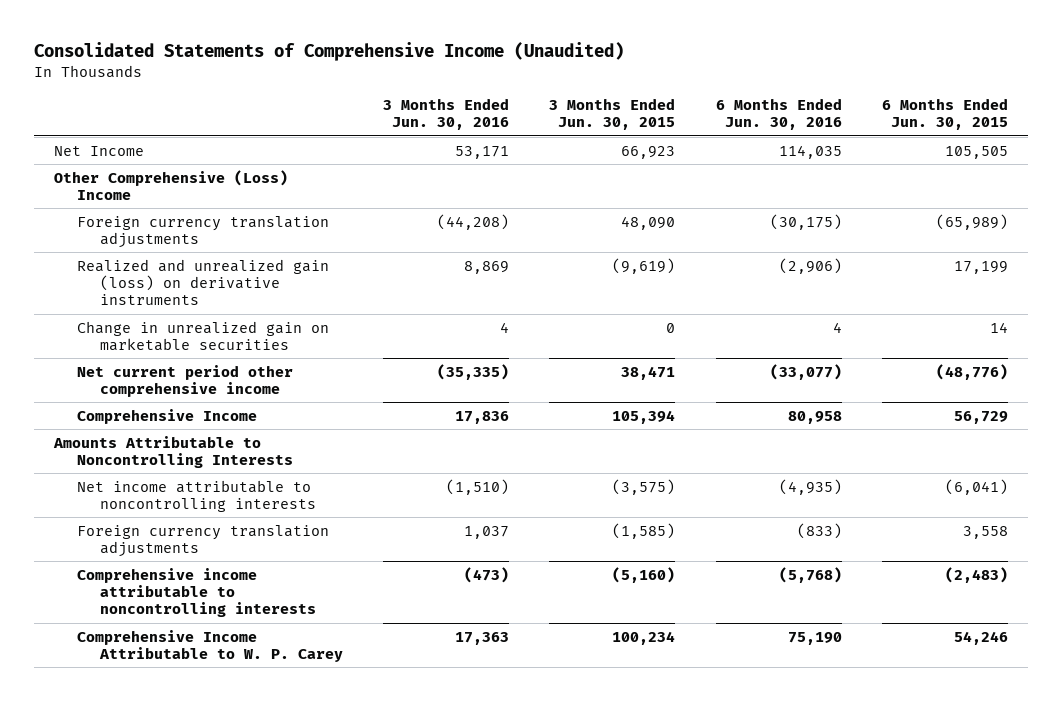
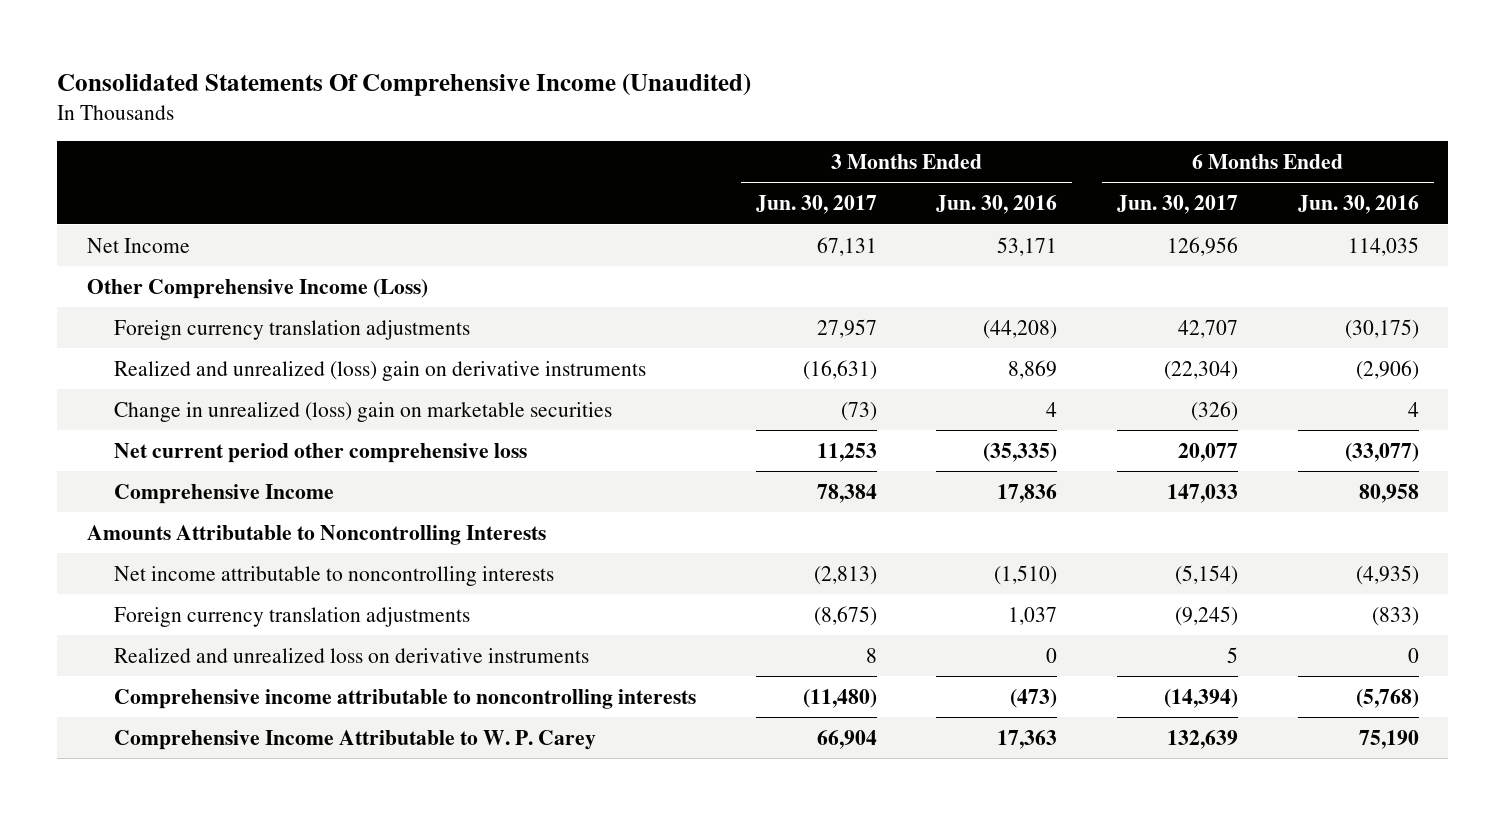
[34,41,625,61] Consolidated Statements of Comprehensive Income (Unaudited) -> [57,72,752,96] Consolidated Statements Of Comprehensive Income (Unaudited)
[549,97,676,131] 3 Months Ended Jun. 30, 2015 -> none
[881,97,1008,131] 6 Months Ended Jun. 30, 2015 -> none
none -> [755,195,877,215] Jun. 30, 2017
none -> [1117,195,1239,215] Jun. 30, 2017
[54,169,289,200] Other Comprehensive (Loss) Income -> [87,278,429,299] Other Comprehensive Income (Loss)
[76,258,329,306] Realized and unrealized gain (loss) on derivative instruments -> [114,360,647,381] Realized and unrealized (loss) gain on derivative instruments
[76,320,329,351] Change in unrealized gain on marketable securities -> [114,401,613,422] Change in unrealized (loss) gain on marketable securities
[76,364,293,397] Net current period other comprehensive income -> [114,442,528,463] Net current period other comprehensive loss
none -> [114,647,590,663] Realized and unrealized loss on derivative instruments

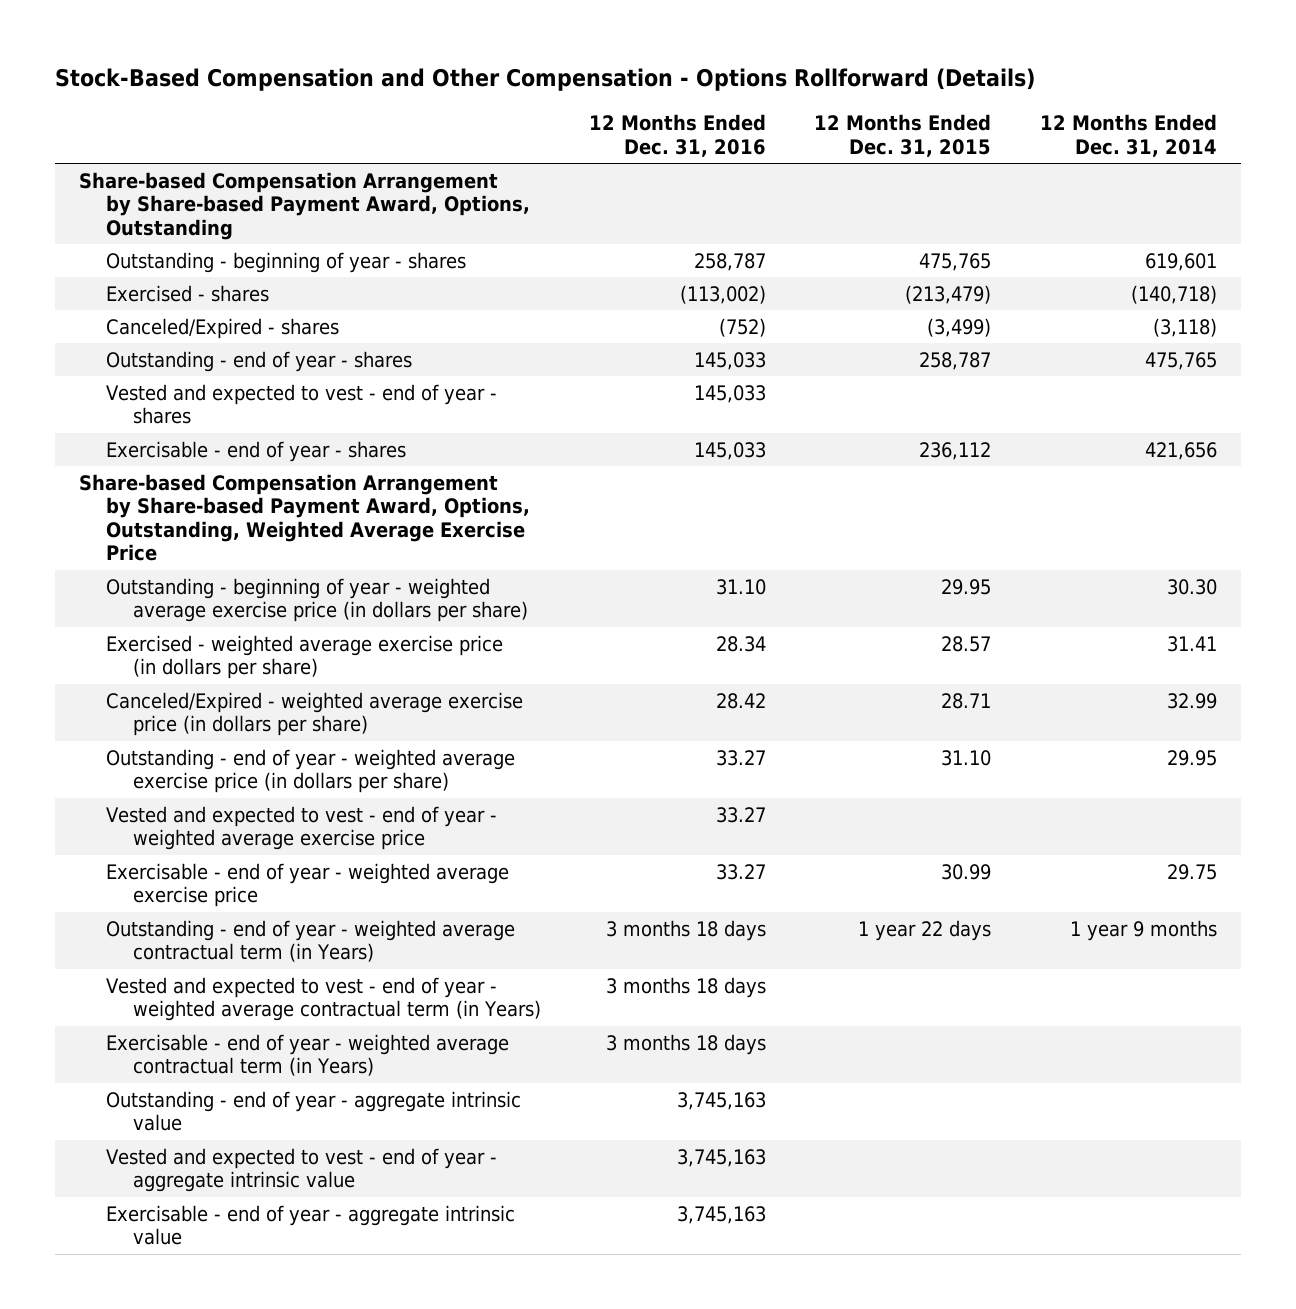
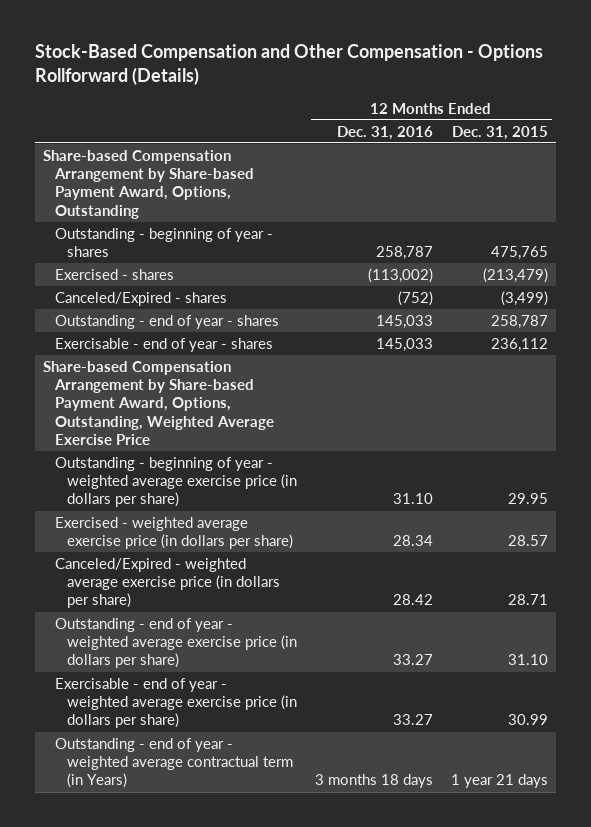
[1039,114,1217,157] 12 Months Ended Dec. 31, 2014 -> none
[105,383,497,425] Vested and expected to vest - end of year - shares -> none
[105,805,497,851] Vested and expected to vest - end of year - weighted average exercise price -> none
[105,976,541,1022] Vested and expected to vest - end of year - weighted average contractual term (in Years) -> none
[105,1033,509,1077] Exercisable - end of year - weighted average contractual term (in Years) -> none
[105,1090,521,1132] Outstanding - end of year - aggregate intrinsic value -> none
[105,1147,497,1193] Vested and expected to vest - end of year - aggregate intrinsic value -> none
[105,1204,515,1246] Exercisable - end of year - aggregate intrinsic value -> none
[105,862,509,908] Exercisable - end of year - weighted average exercise price -> [55,678,298,729] Exercisable - end of year - weighted average exercise price (in dollars per share)
[858,919,992,941] 1 year 22 days -> [450,774,548,789] 1 year 21 days

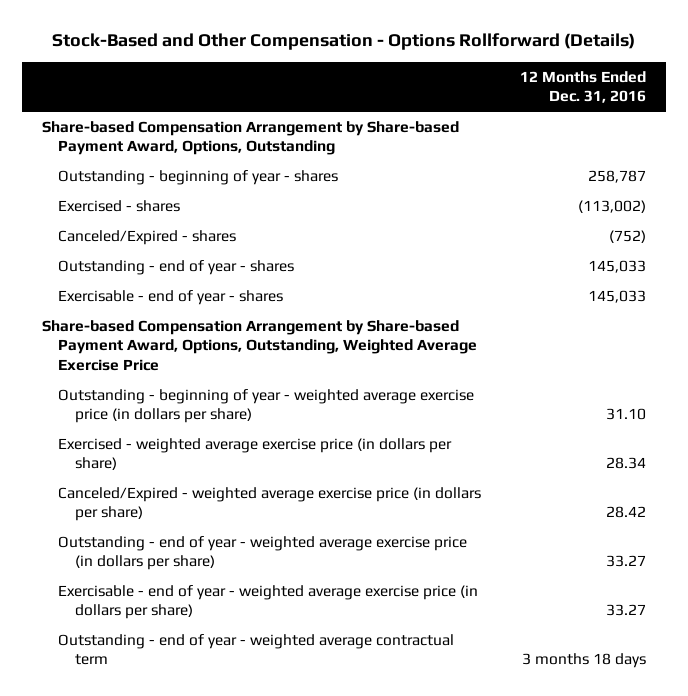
[34,44,543,85] Stock-Based Compensation and Other Compensation - Options Rollforward (Details) -> [52,33,636,51] Stock-Based and Other Compensation - Options Rollforward (Details)
[451,125,548,140] Dec. 31, 2015 -> none
[55,738,294,789] Outstanding - end of year - weighted average contractual term (in Years) -> [58,634,455,666] Outstanding - end of year - weighted average contractual term

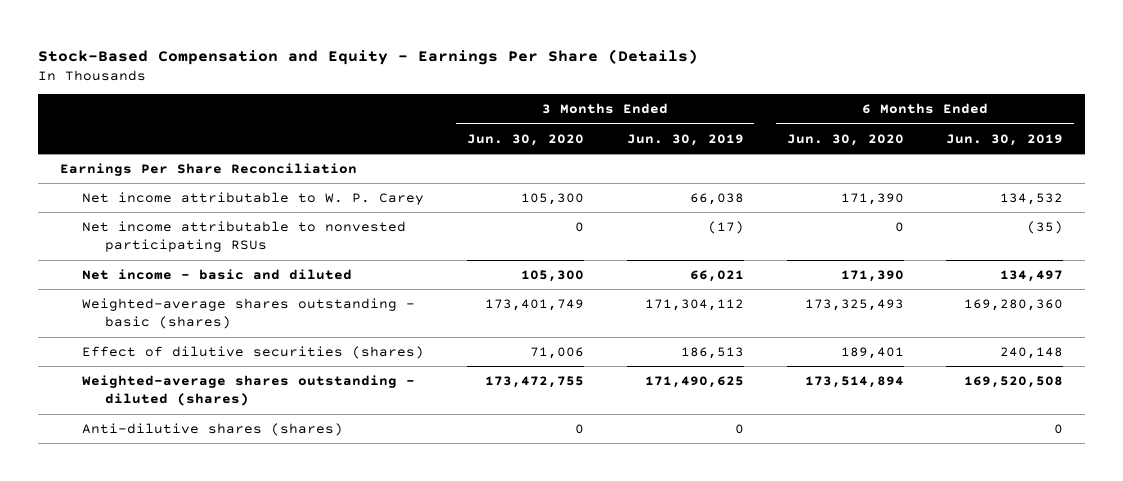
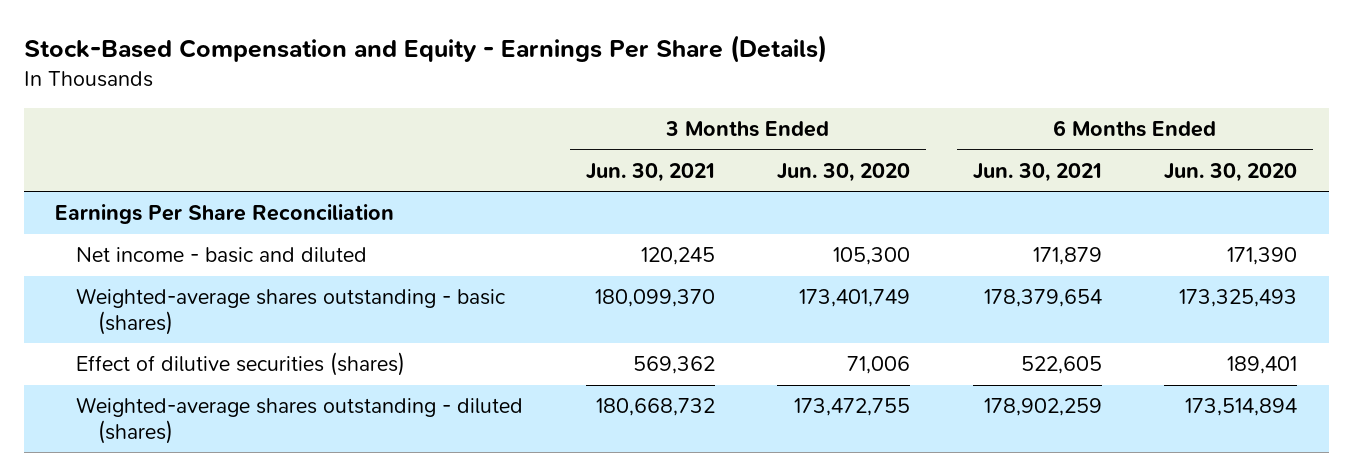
[626,133,744,146] Jun. 30, 2019 -> none
[946,133,1064,146] Jun. 30, 2019 -> none
none -> [585,162,715,182] Jun. 30, 2021
none -> [972,162,1102,182] Jun. 30, 2021
[82,191,425,205] Net income attributable to W. P. Carey -> none
[82,220,407,253] Net income attributable to nonvested participating RSUs -> none
[82,422,344,436] Anti-dilutive shares (shares) -> none

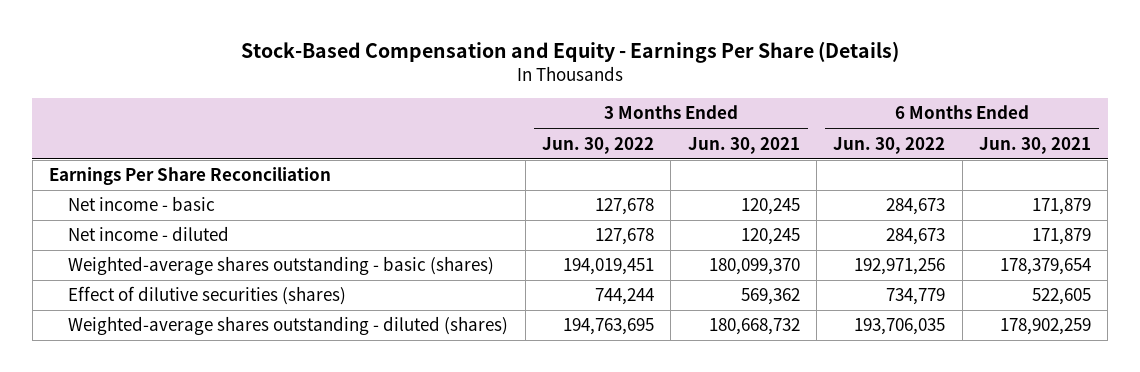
[777,162,911,182] Jun. 30, 2020 -> none
[1164,162,1298,182] Jun. 30, 2020 -> none
none -> [541,136,654,154] Jun. 30, 2022
none -> [833,136,946,154] Jun. 30, 2022
[76,247,368,264] Net income - basic and diluted -> [68,196,216,212] Net income - basic
none -> [68,226,230,242] Net income - diluted

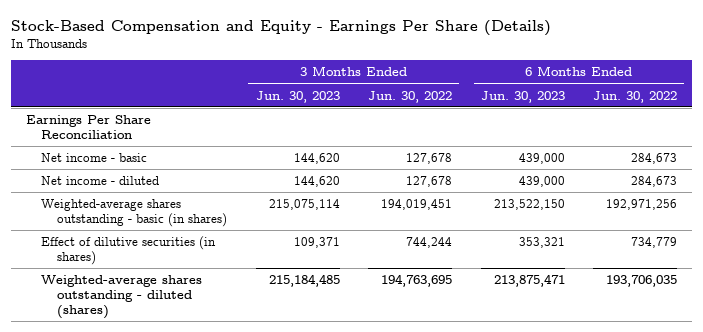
[687,136,800,154] Jun. 30, 2021 -> none
[978,136,1091,154] Jun. 30, 2021 -> none
none -> [255,90,340,103] Jun. 30, 2023
none -> [480,90,565,103] Jun. 30, 2023
[68,256,495,276] Weighted-average shares outstanding - basic (shares) -> [41,198,227,227] Weighted-average shares outstanding - basic (in shares)
[68,286,347,306] Effect of dilutive securities (shares) -> [41,235,217,265] Effect of dilutive securities (in shares)

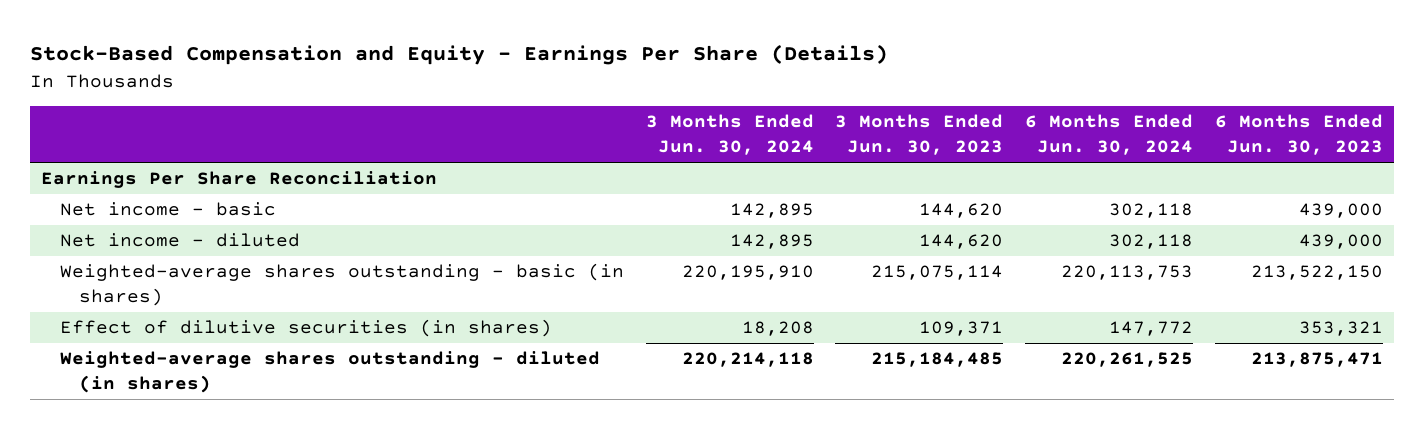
[368,90,453,103] Jun. 30, 2022 -> none
[593,90,678,103] Jun. 30, 2022 -> none
none -> [645,114,814,156] 3 Months Ended Jun. 30, 2024
none -> [1025,114,1194,156] 6 Months Ended Jun. 30, 2024
[41,274,203,319] Weighted-average shares outstanding - diluted (shares) -> [60,351,601,394] Weighted-average shares outstanding - diluted (in shares)

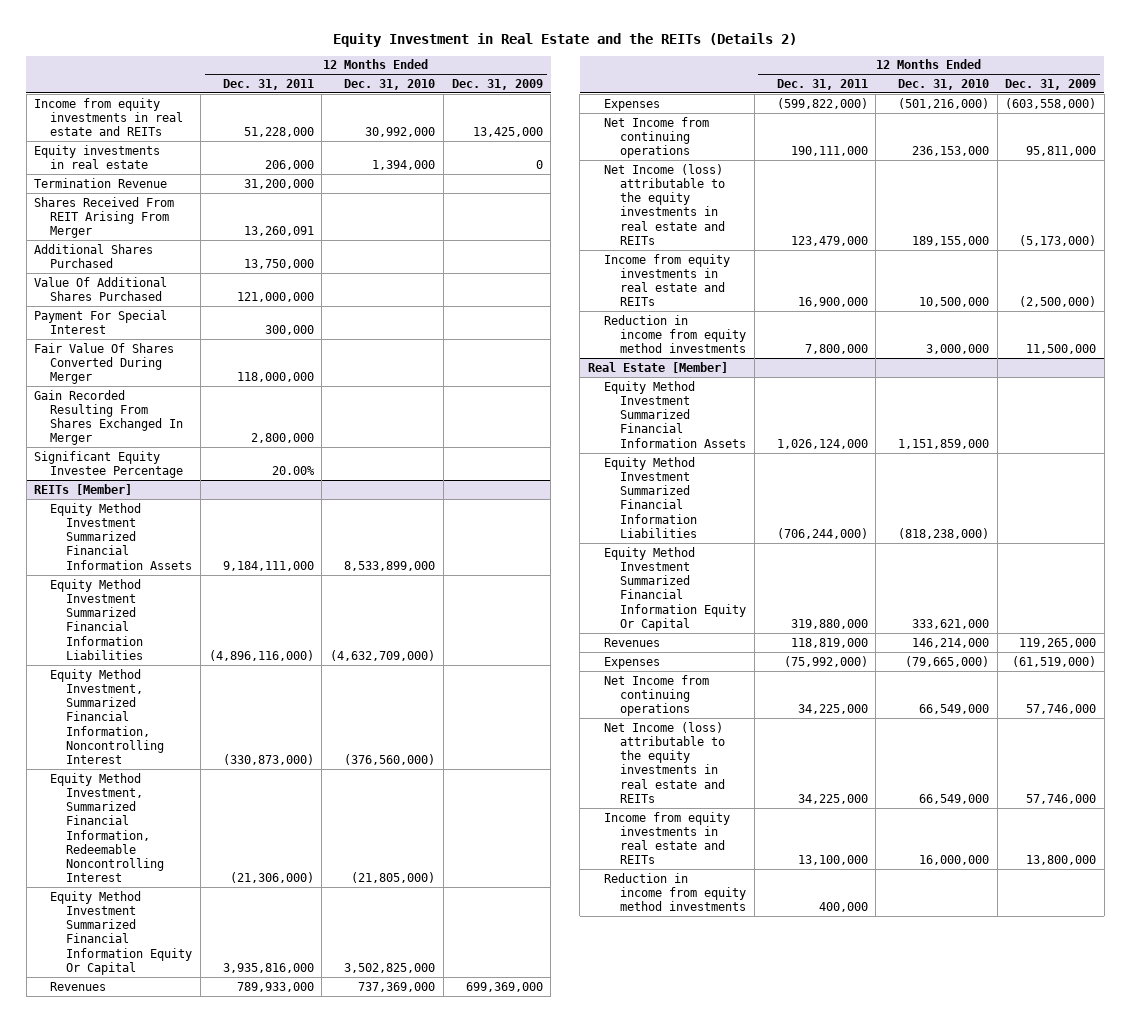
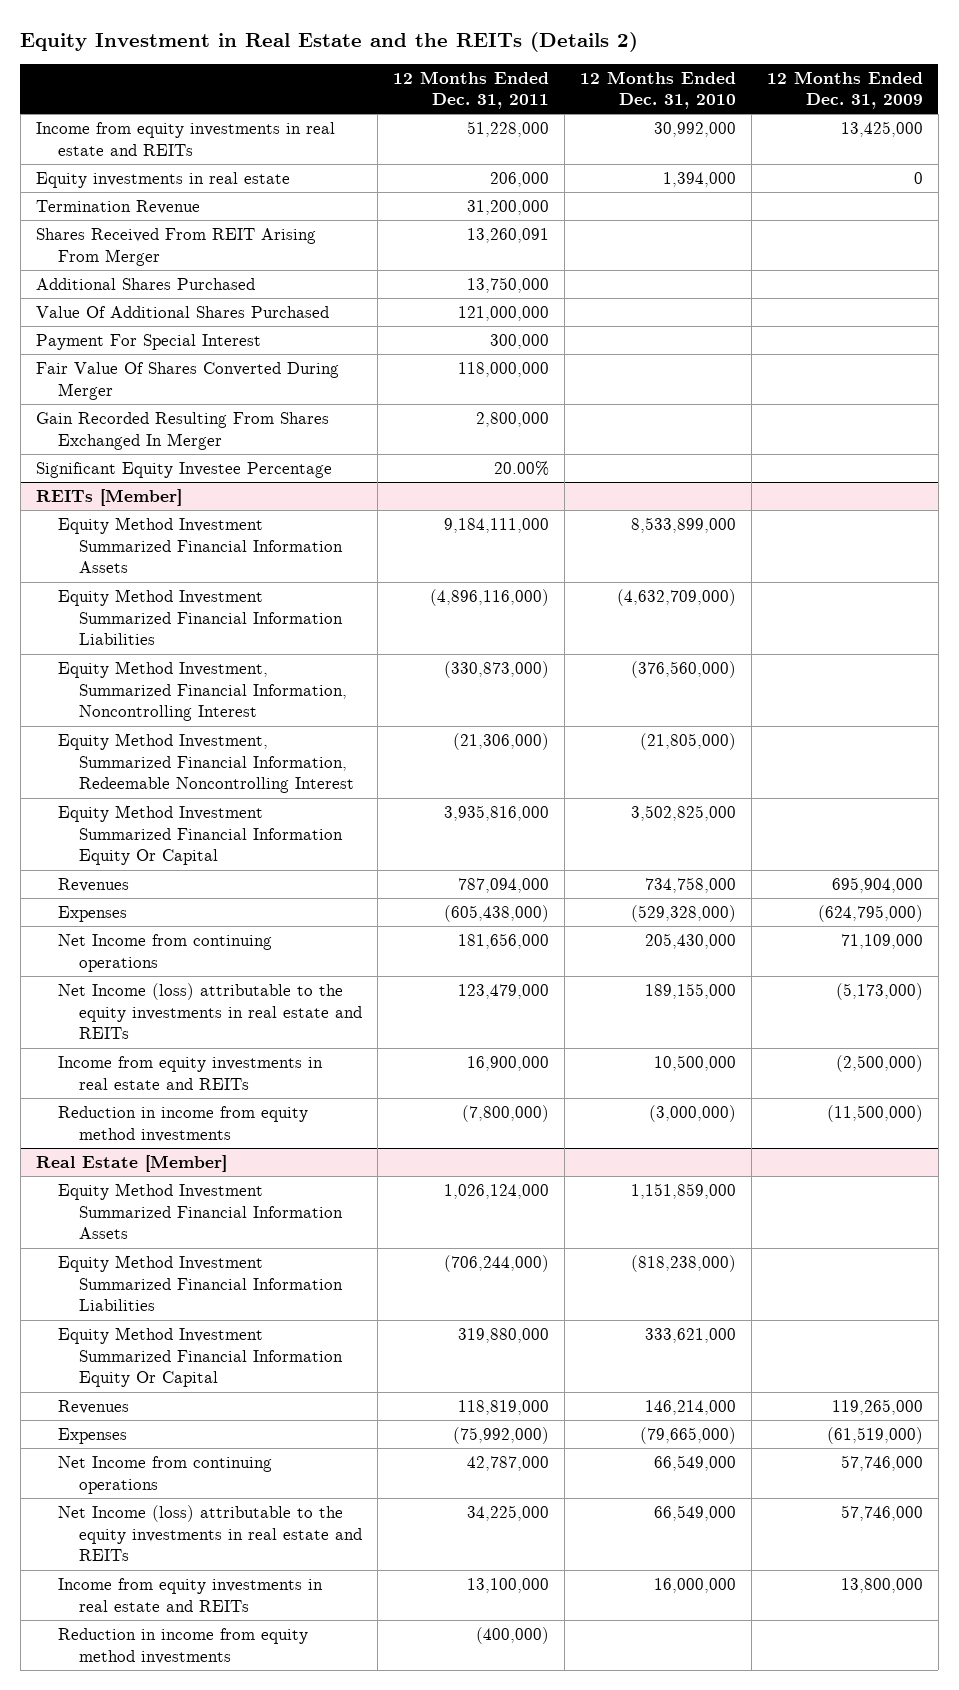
[236,981,314,992] 789,933,000 -> [458,877,550,893] 787,094,000
[358,981,436,992] 737,369,000 -> [645,876,737,893] 734,758,000
[465,981,543,992] 699,369,000 -> [831,876,923,893] 695,904,000
[776,97,868,109] (599,822,000) -> [444,904,550,922] (605,438,000)
[897,97,989,109] (501,216,000) -> [631,904,737,922] (529,328,000)
[1005,97,1097,109] (603,558,000) -> [817,904,923,922] (624,795,000)
[790,146,868,157] 190,111,000 -> [458,932,550,949] 181,656,000
[911,146,989,157] 236,153,000 -> [645,932,737,949] 205,430,000
[1026,146,1097,157] 95,811,000 -> [840,933,923,949] 71,109,000
[804,344,868,355] 7,800,000 -> [462,1104,550,1122] (7,800,000)
[925,344,989,355] 3,000,000 -> [649,1104,737,1122] (3,000,000)
[1026,344,1097,355] 11,500,000 -> [826,1104,923,1122] (11,500,000)
[797,704,868,715] 34,225,000 -> [467,1455,550,1471] 42,787,000
[818,902,868,913] 400,000 -> [476,1626,550,1644] (400,000)

